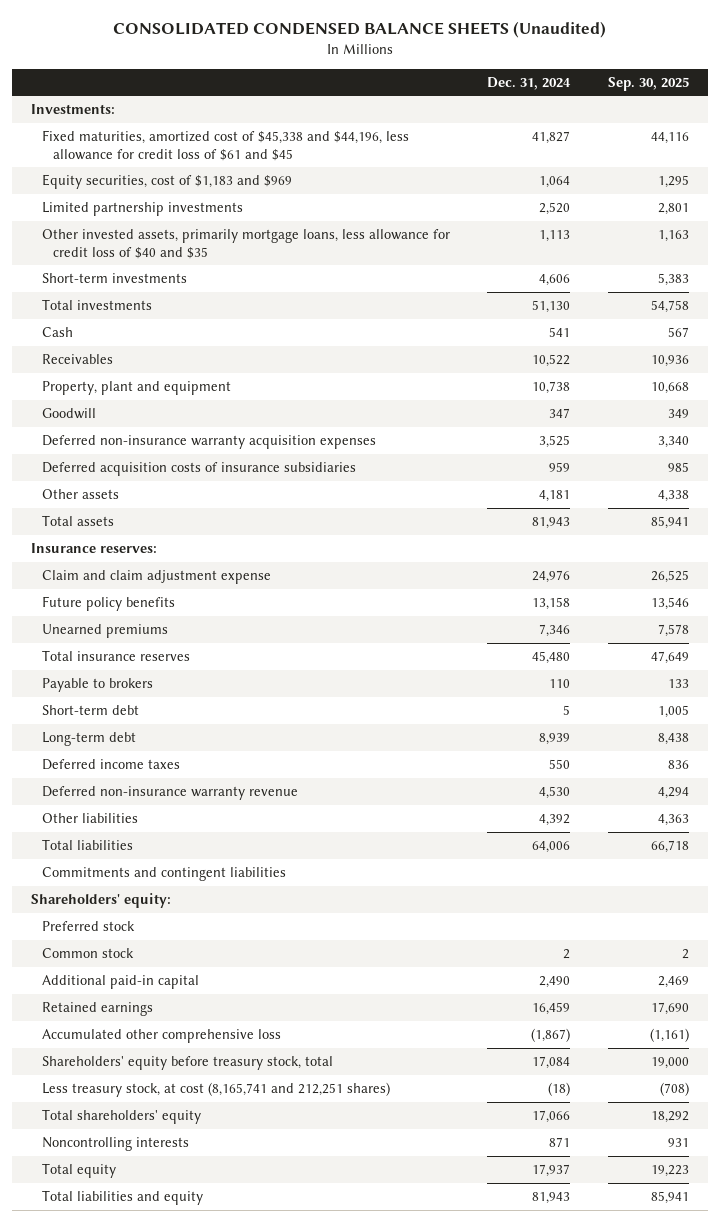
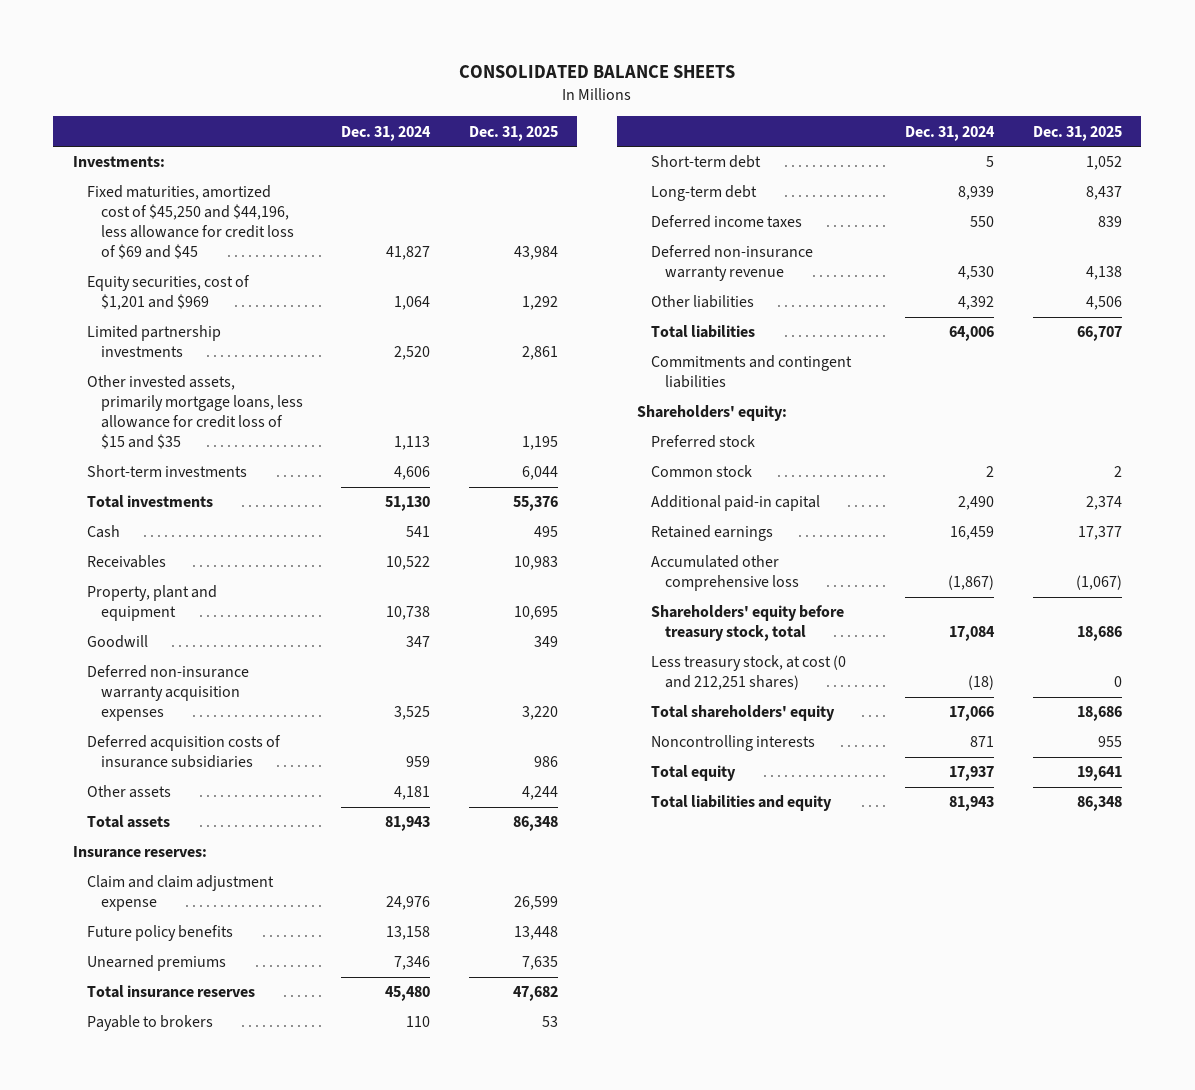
[112,21,606,39] CONSOLIDATED CONDENSED BALANCE SHEETS (Unaudited) -> [459,65,736,79] CONSOLIDATED BALANCE SHEETS
[607,76,689,91] Sep. 30, 2025 -> none
none -> [468,125,558,141] Dec. 31, 2025
[41,130,409,161] Fixed maturities, amortized cost of $45,338 and $44,196, less allowance for credit loss of $61 and $45 -> [86,185,294,260] Fixed maturities, amortized cost of $45,250 and $44,196, less allowance for credit loss of $69 and $45
[41,174,292,190] Equity securities, cost of $1,183 and $969 -> [86,275,250,311] Equity securities, cost of $1,201 and $969
[41,229,450,259] Other invested assets, primarily mortgage loans, less allowance for credit loss of $40 and $35 -> [86,375,303,450] Other invested assets, primarily mortgage loans, less allowance for credit loss of $15 and $35
[41,1082,390,1098] Less treasury stock, at cost (8,165,741 and 212,251 shares) -> [650,655,846,691] Less treasury stock, at cost (0 and 212,251 shares)

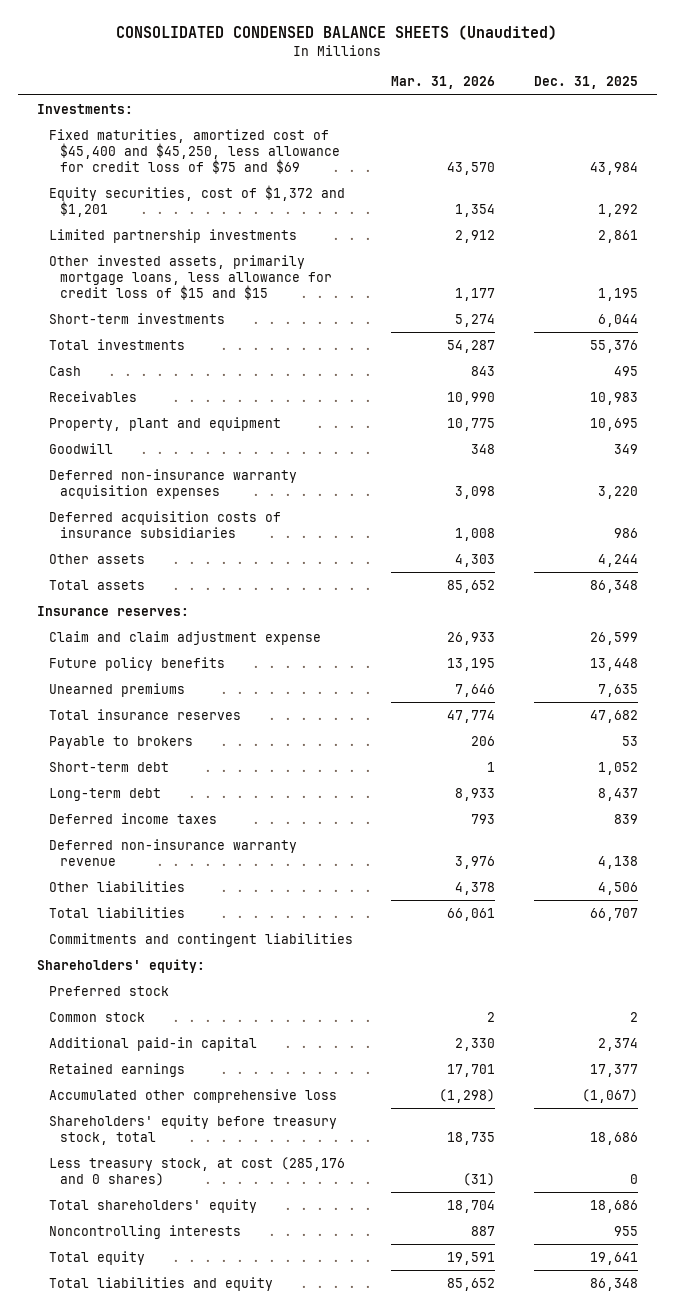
[459,65,736,79] CONSOLIDATED BALANCE SHEETS -> [116,25,558,41] CONSOLIDATED CONDENSED BALANCE SHEETS (Unaudited)
[341,125,432,141] Dec. 31, 2024 -> none
none -> [391,76,496,90] Mar. 31, 2026
[86,185,294,260] Fixed maturities, amortized cost of $45,250 and $44,196, less allowance for credit loss of $69 and $45 -> [48,128,341,174] Fixed maturities, amortized cost of $45,400 and $45,250, less allowance for credit loss of $75 and $69
[86,275,250,311] Equity securities, cost of $1,201 and $969 -> [48,184,345,217] Equity securities, cost of $1,372 and $1,201
[86,375,303,450] Other invested assets, primarily mortgage loans, less allowance for credit loss of $15 and $35 -> [48,254,333,300] Other invested assets, primarily mortgage loans, less allowance for credit loss of $15 and $15
[650,655,846,691] Less treasury stock, at cost (0 and 212,251 shares) -> [48,1156,345,1186] Less treasury stock, at cost (285,176 and 0 shares)

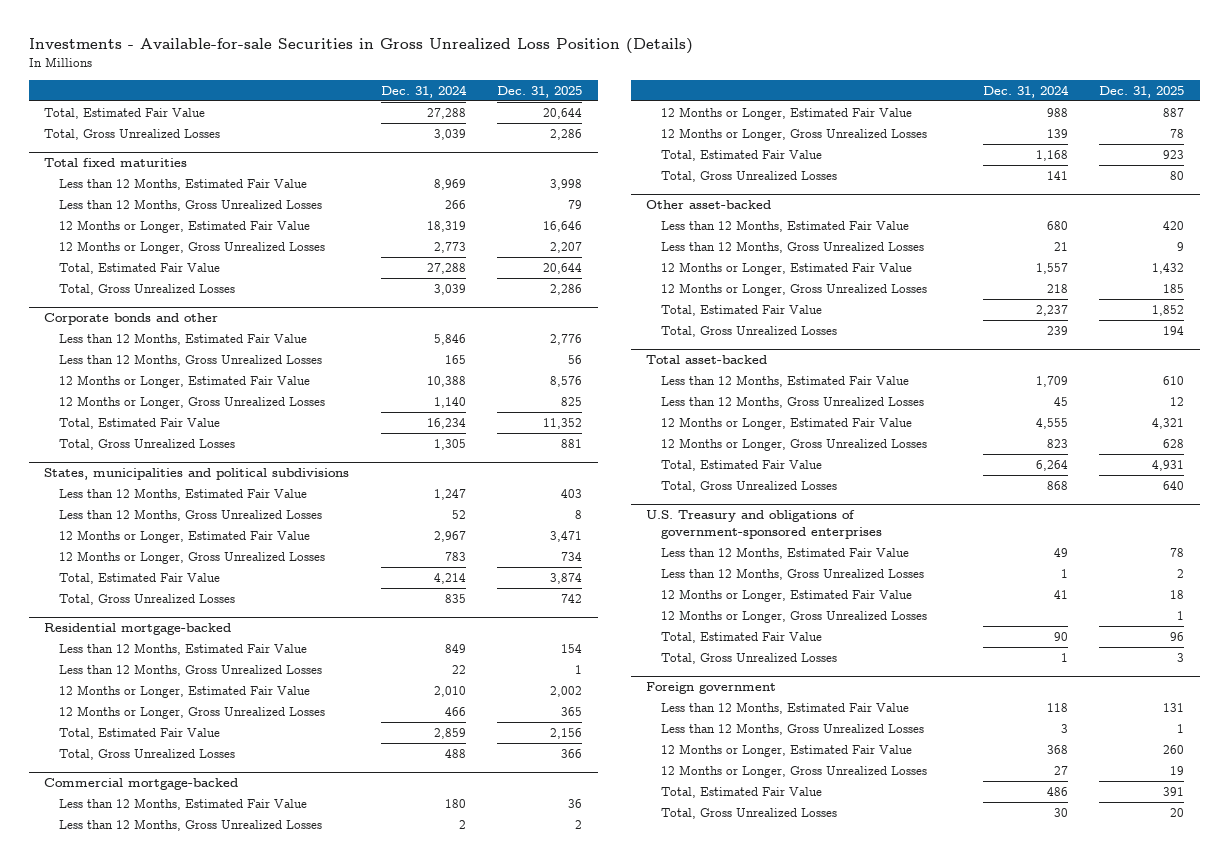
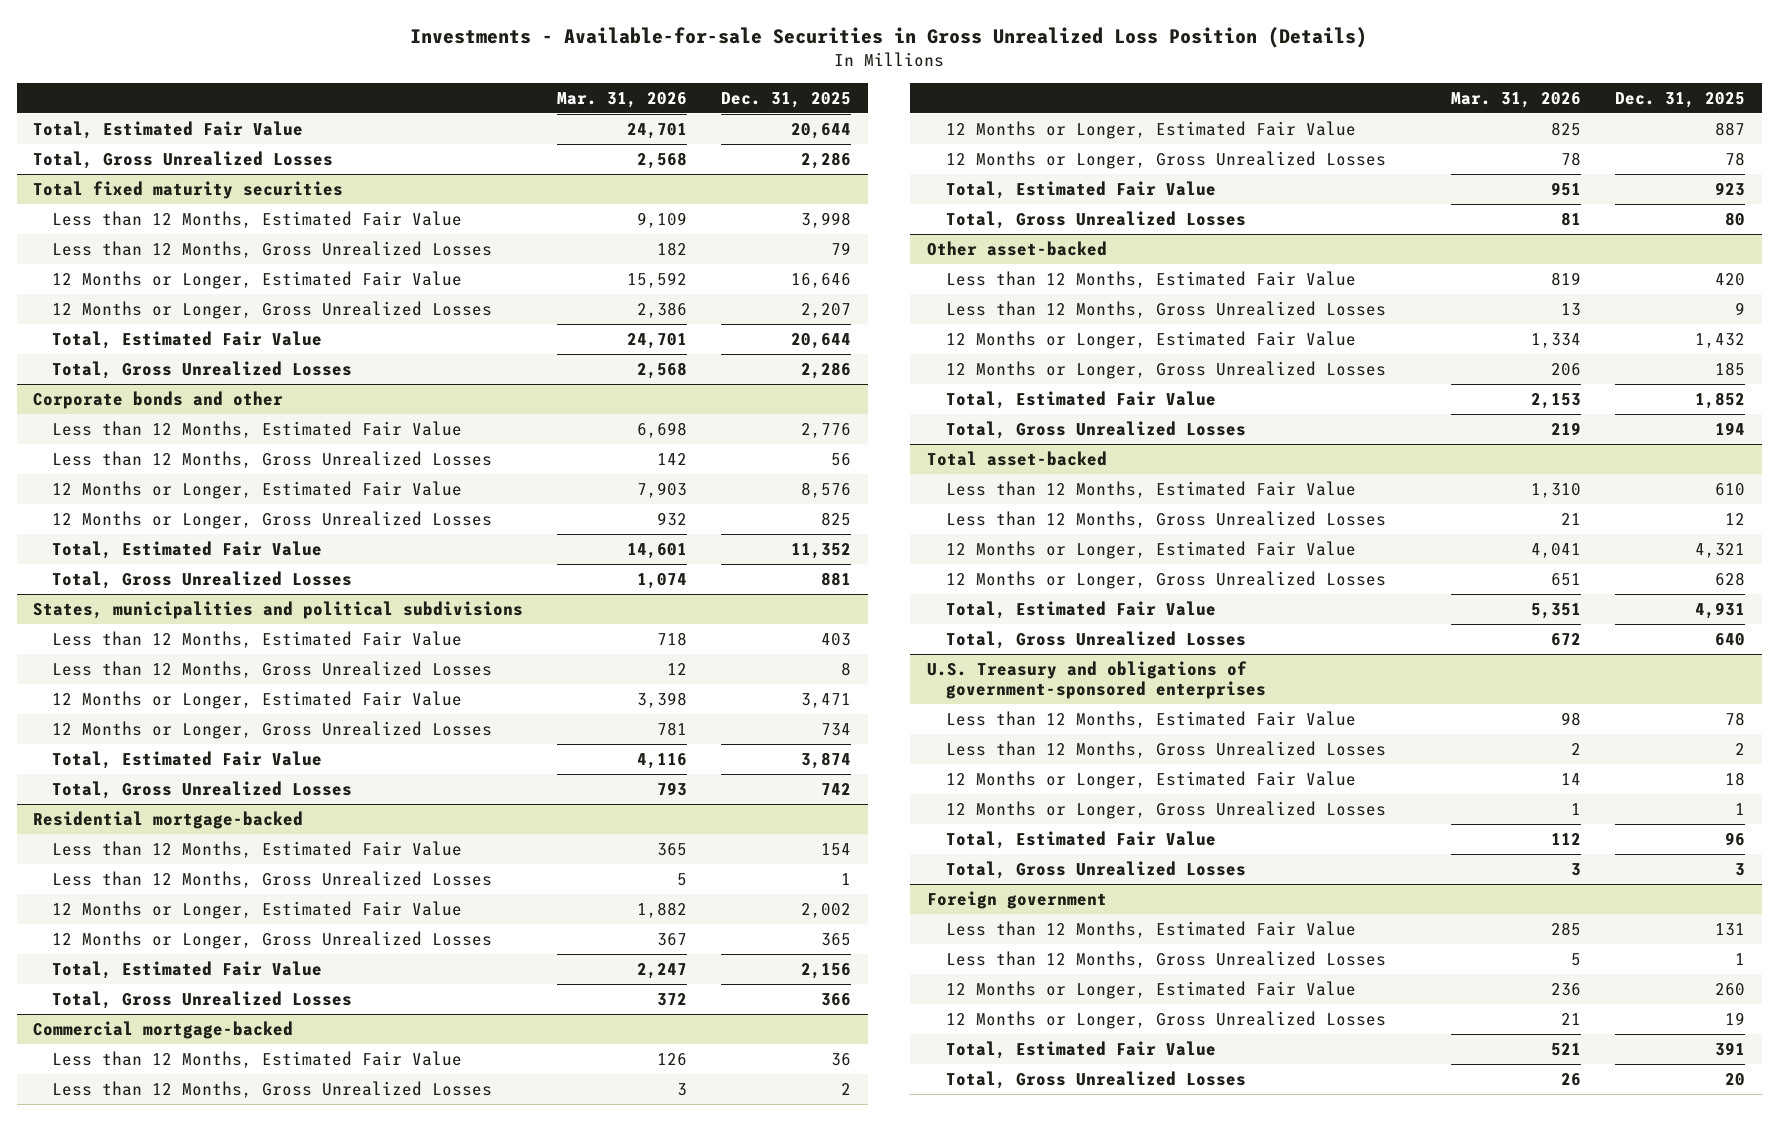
[380,85,467,99] Dec. 31, 2024 -> none
none -> [557,91,688,108] Mar. 31, 2026
[44,158,188,168] Total fixed maturities -> [33,181,344,200] Total fixed maturity securities

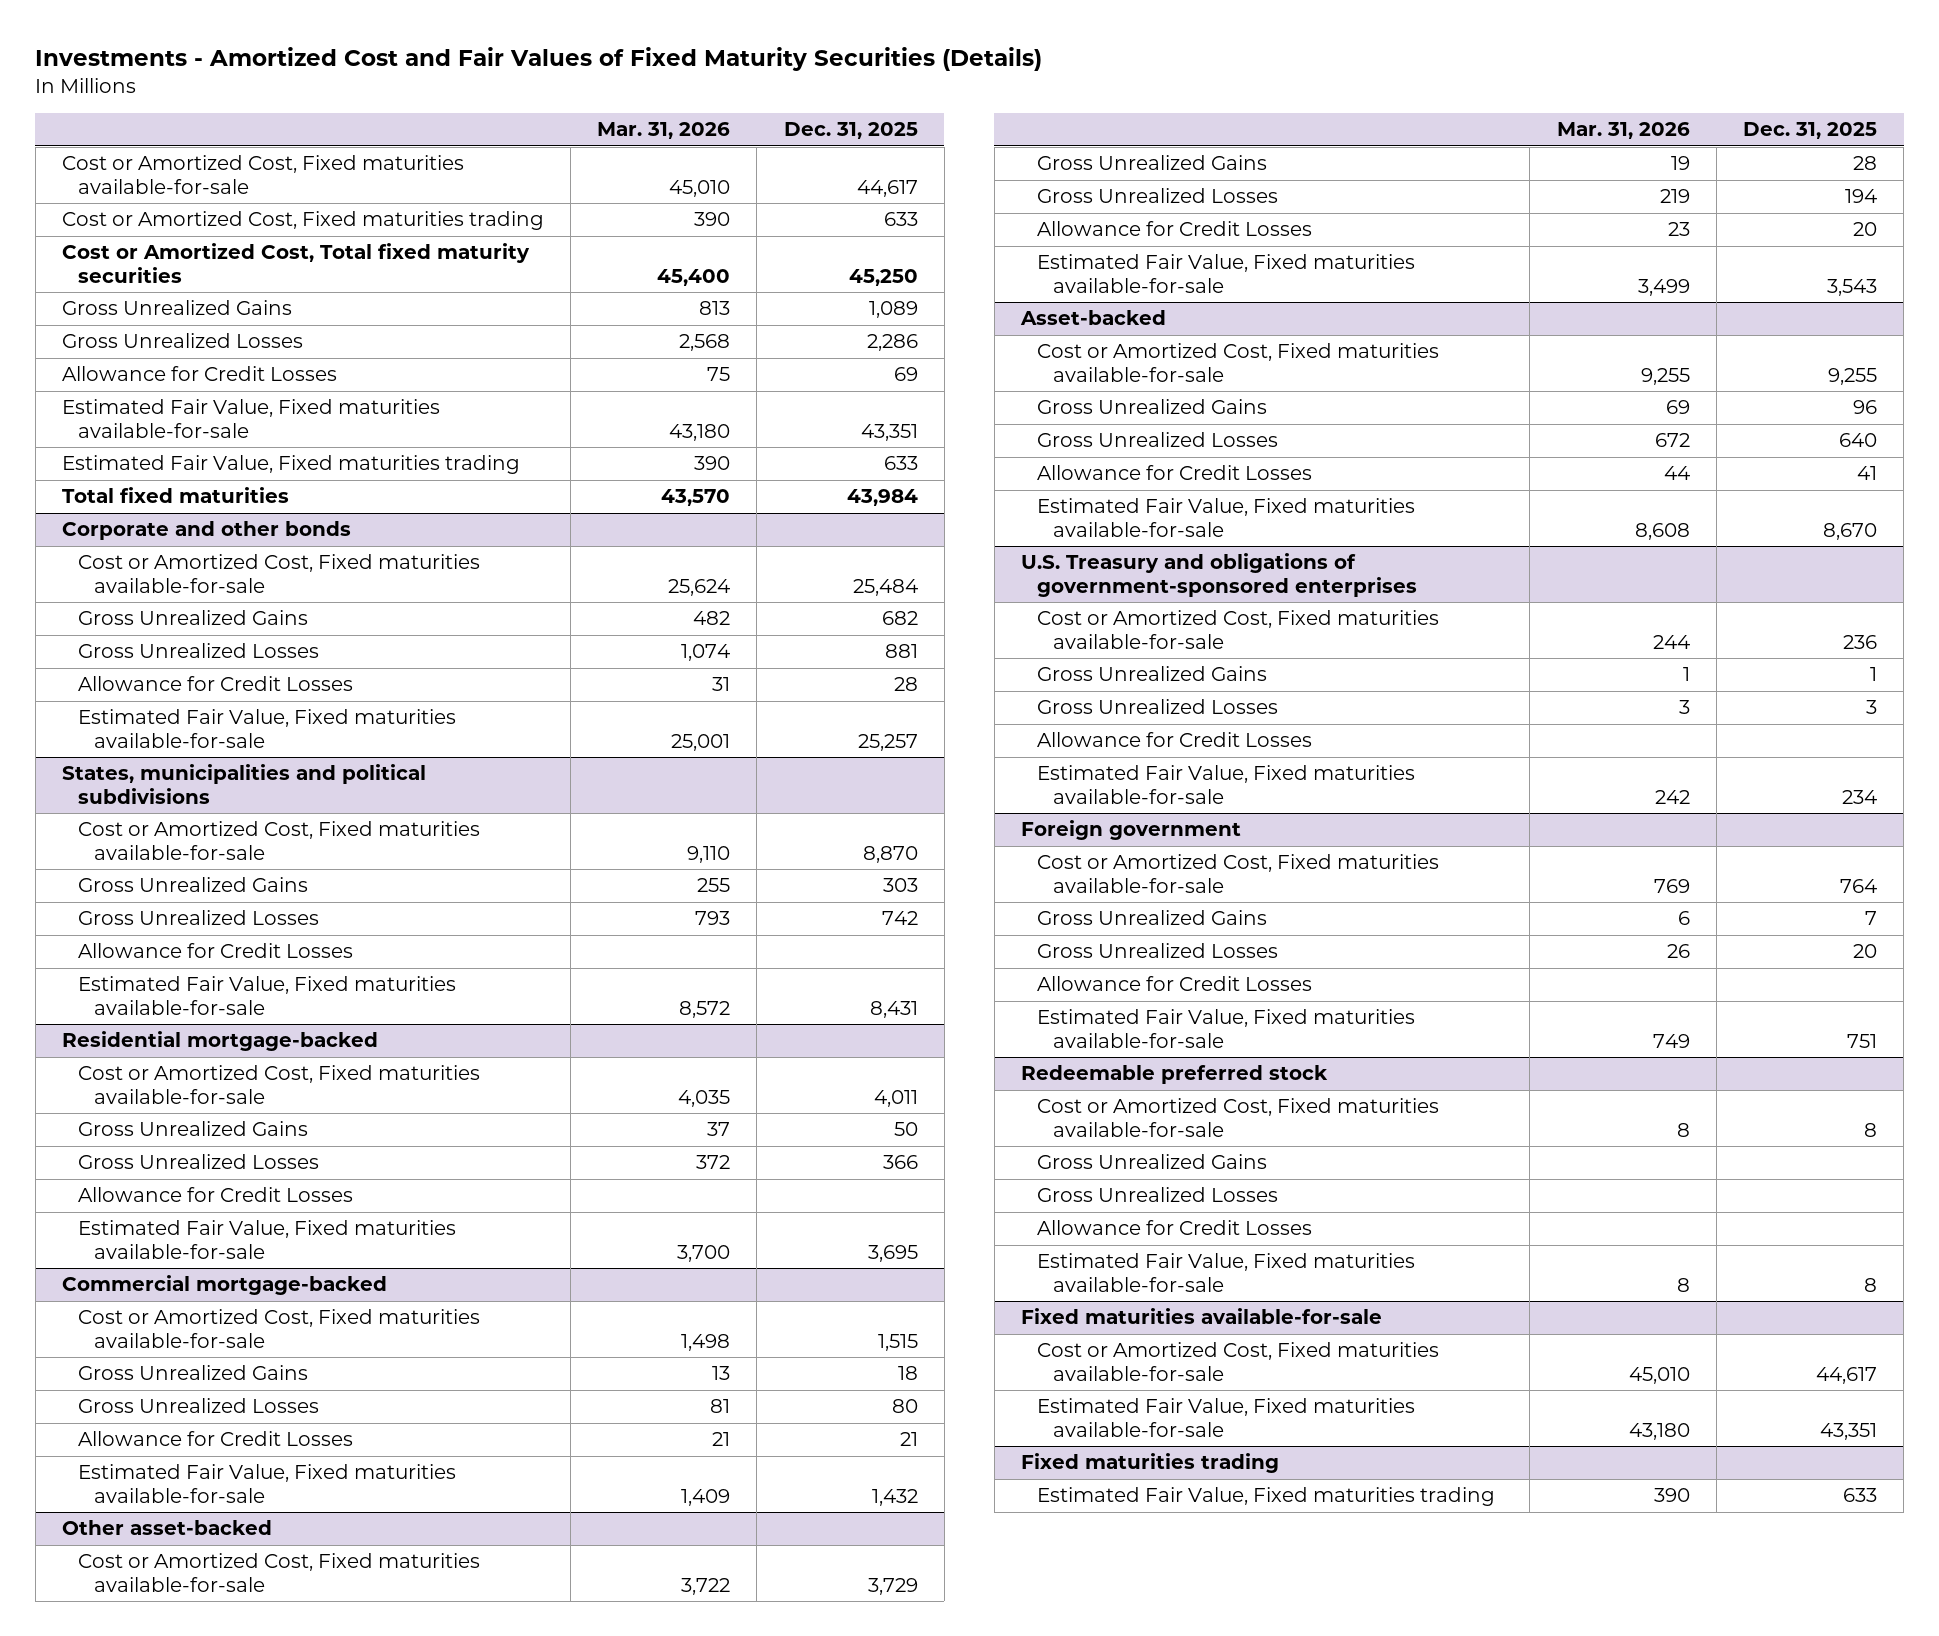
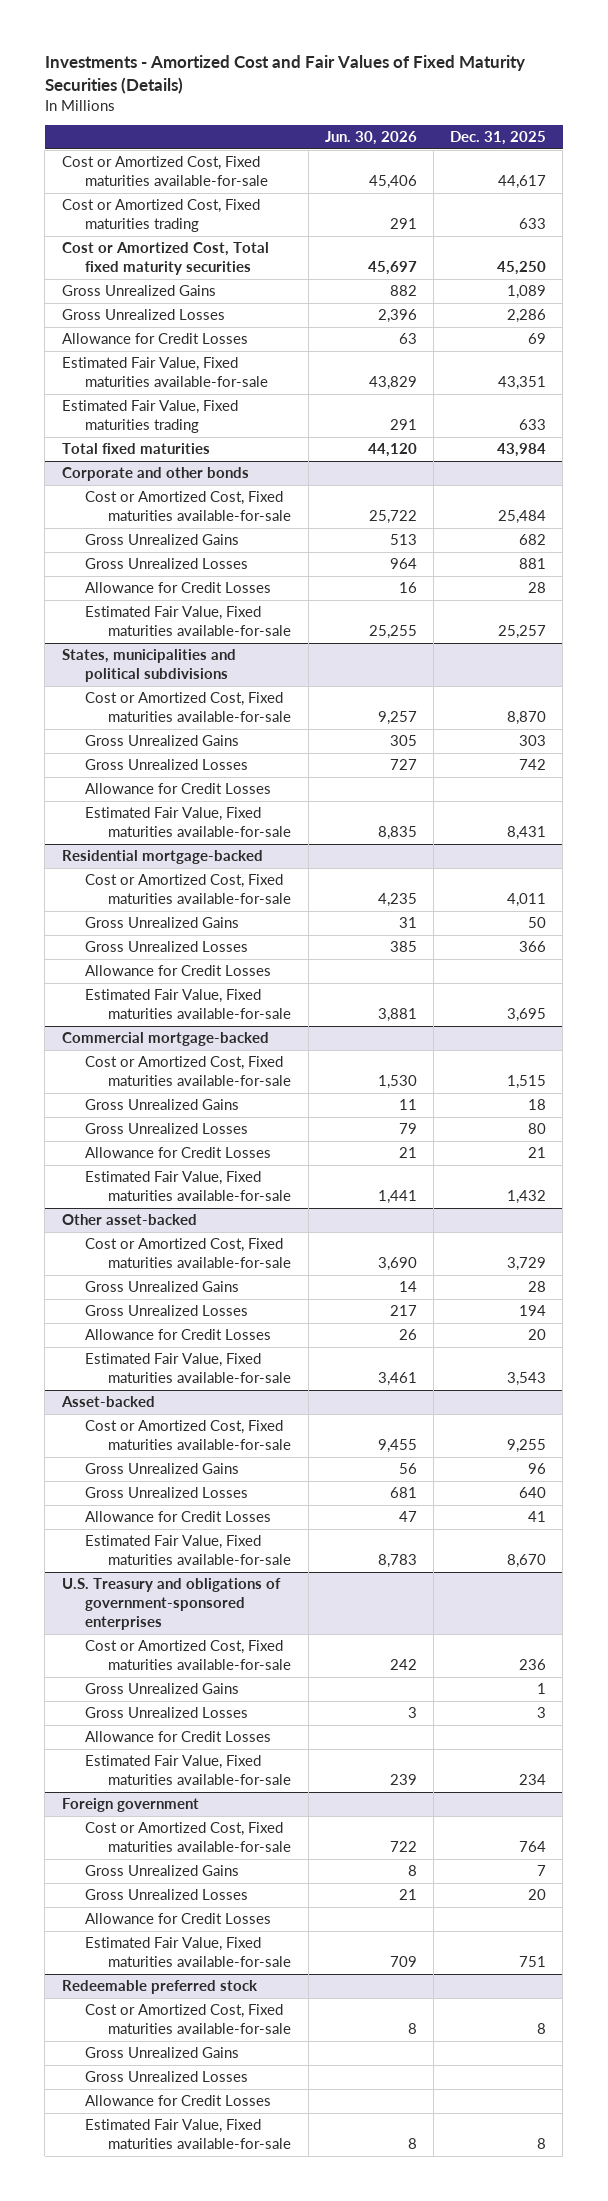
[597,122,731,140] Mar. 31, 2026 -> none
none -> [324,131,417,146] Jun. 30, 2026
[1021,1308,1383,1325] Fixed maturities available-for-sale -> none
[1037,1342,1440,1381] Cost or Amortized Cost, Fixed maturities available-for-sale -> none
[1037,1398,1416,1437] Estimated Fair Value, Fixed maturities available-for-sale -> none
[1021,1453,1280,1474] Fixed maturities trading -> none
[1037,1487,1496,1507] Estimated Fair Value, Fixed maturities trading -> none

